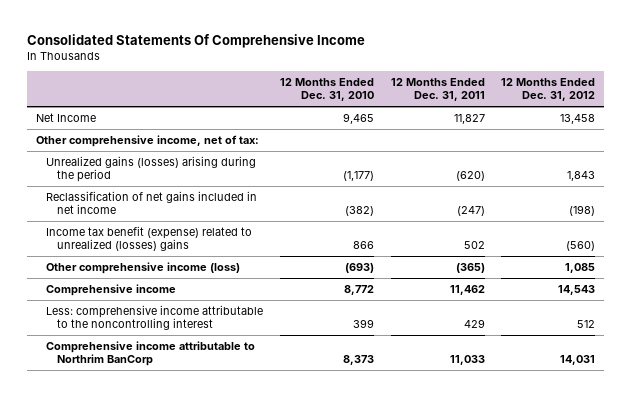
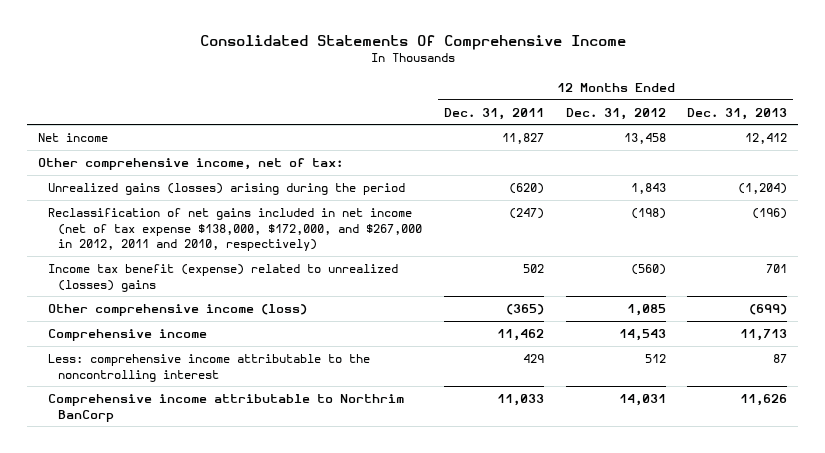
[279,77,374,102] 12 Months Ended Dec. 31, 2010 -> none
none -> [687,107,788,120] Dec. 31, 2013
[35,113,96,123] Net Income -> [37,133,108,143] Net income
[46,191,258,215] Reclassification of net gains included in net income -> [47,208,423,252] Reclassification of net gains included in net income (net of tax expense $138,000, $172,000, and $267,000 in 2012, 2011 and 2010, respectively)

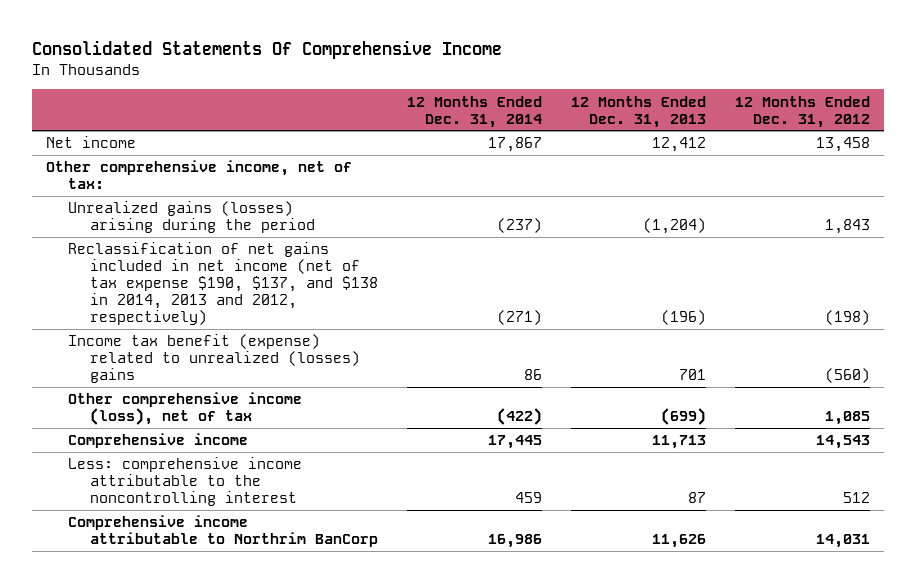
[443,107,544,120] Dec. 31, 2011 -> none
none -> [407,95,543,128] 12 Months Ended Dec. 31, 2014
[47,208,423,252] Reclassification of net gains included in net income (net of tax expense $138,000, $172,000, and $267,000 in 2012, 2011 and 2010, respectively) -> [68,242,379,326] Reclassification of net gains included in net income (net of tax expense $190, $137, and $138 in 2014, 2013 and 2012, respectively)
[47,304,307,317] Other comprehensive income (loss) -> [68,392,303,426] Other comprehensive income (loss), net of tax

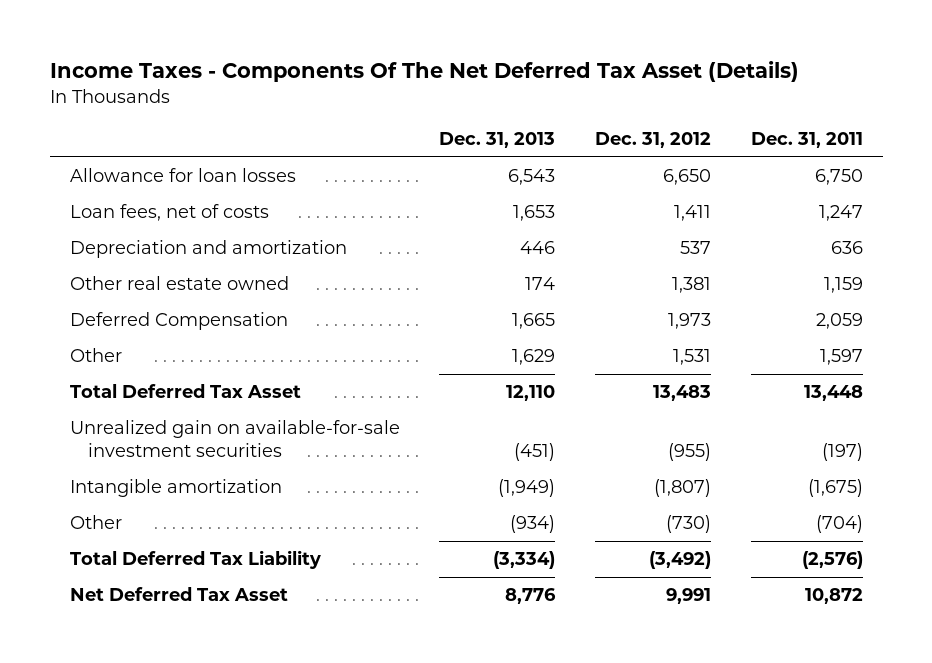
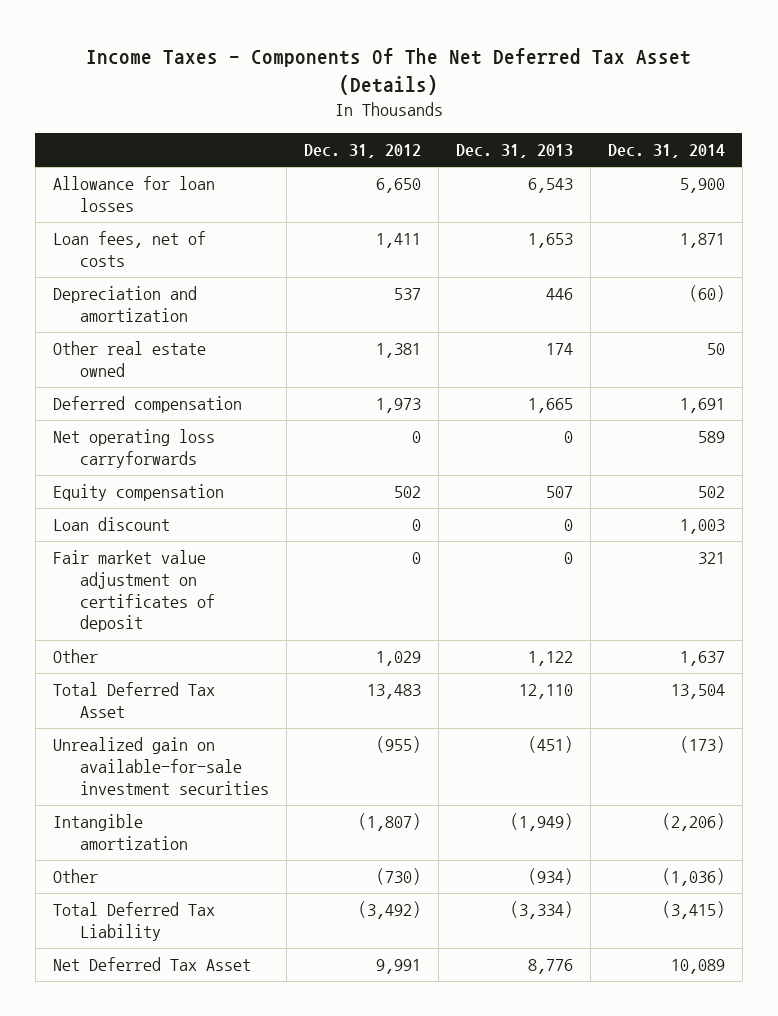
[750,132,863,149] Dec. 31, 2011 -> none
none -> [607,144,725,159] Dec. 31, 2014
[69,312,288,331] Deferred Compensation -> [52,396,242,414] Deferred compensation
none -> [52,429,215,469] Net operating loss carryforwards
none -> [52,484,224,502] Equity compensation
none -> [52,517,170,532] Loan discount
none -> [52,550,215,633] Fair market value adjustment on certificates of deposit
[512,349,556,366] 1,629 -> [527,651,573,667] 1,122
[673,349,712,366] 1,531 -> [375,651,421,667] 1,029

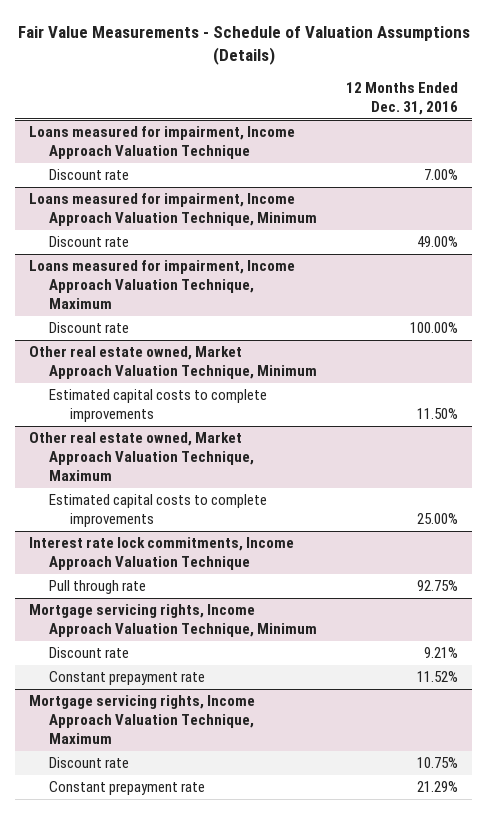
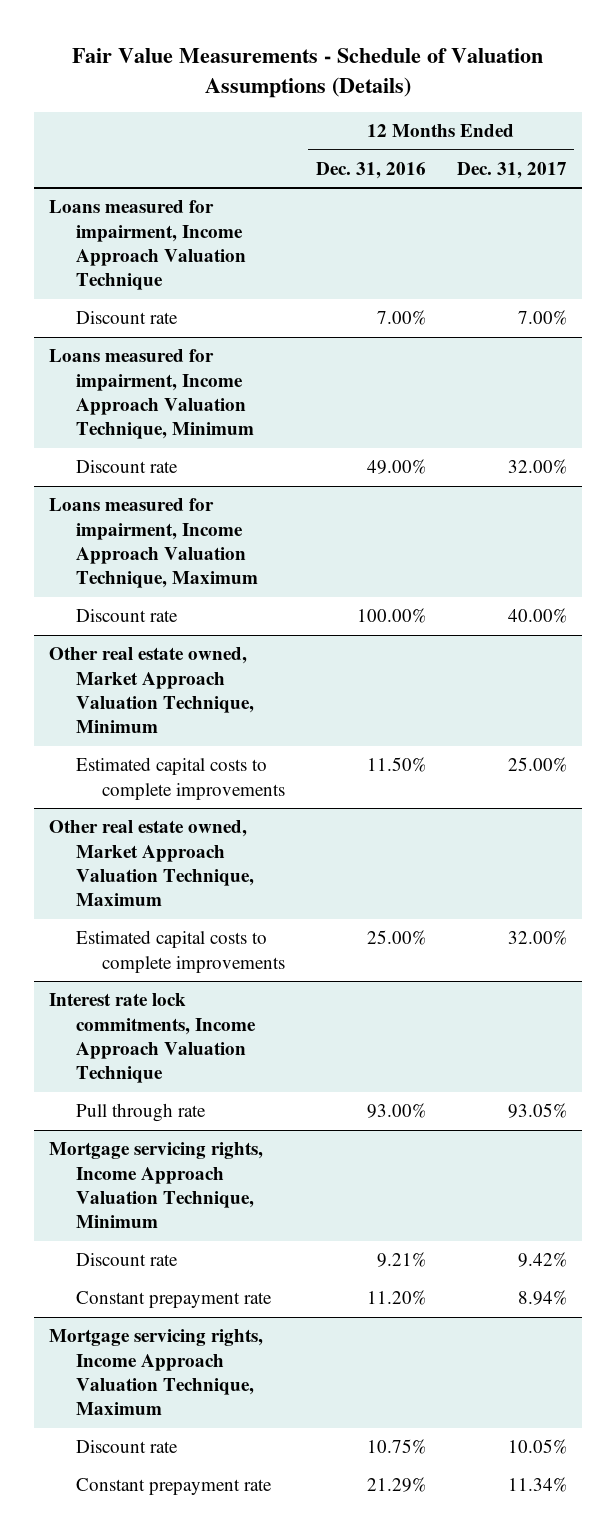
none -> [456,161,567,179] Dec. 31, 2017
[417,580,459,592] 92.75% -> [366,1103,426,1119] 93.00%
[417,671,459,683] 11.52% -> [366,1290,426,1306] 11.20%

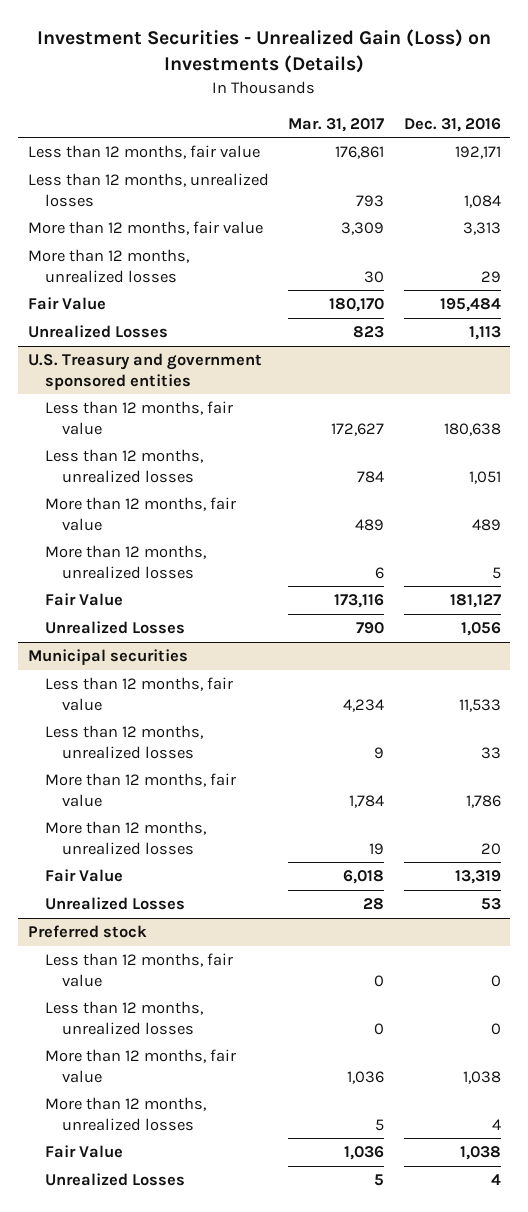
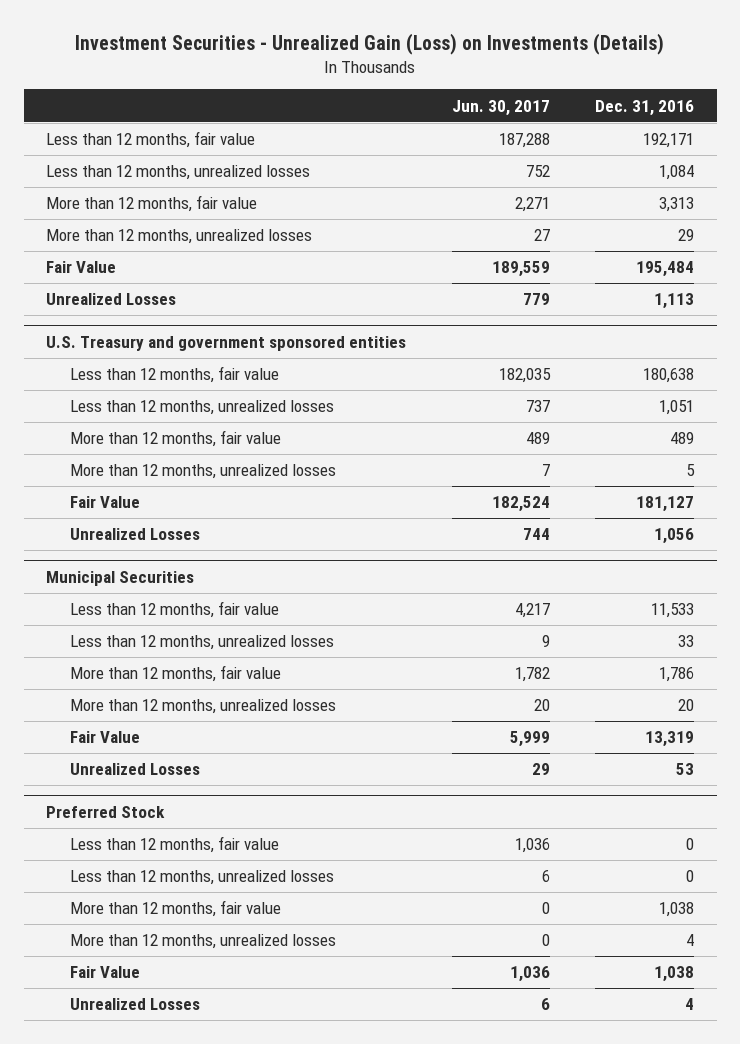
[288,117,385,132] Mar. 31, 2017 -> none
none -> [451,99,550,116] Jun. 30, 2017
[27,649,188,666] Municipal securities -> [46,570,195,586] Municipal Securities
[27,925,147,939] Preferred stock -> [46,805,166,818] Preferred Stock

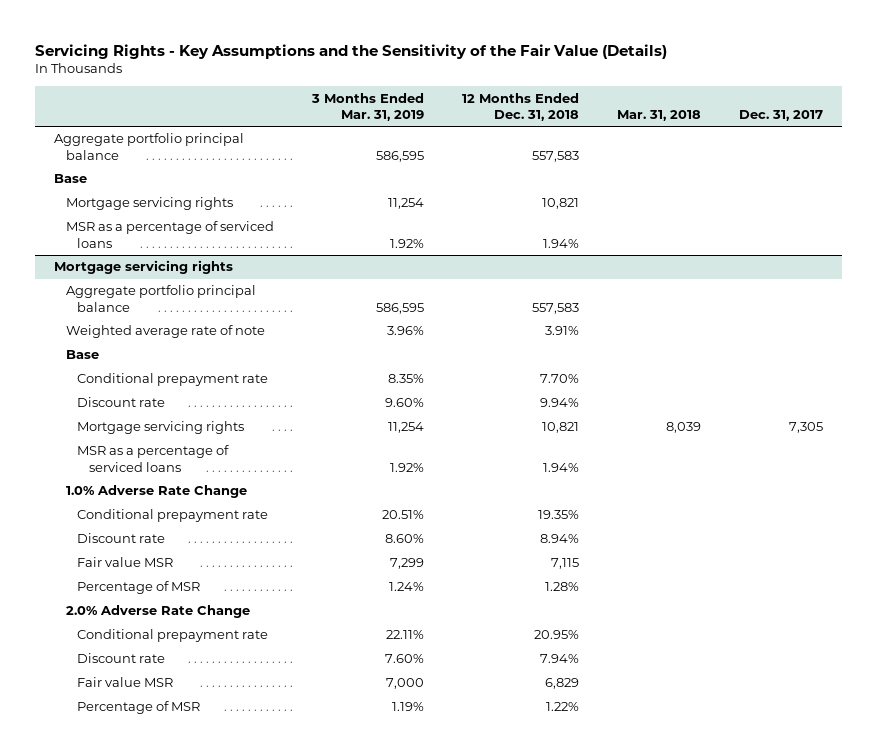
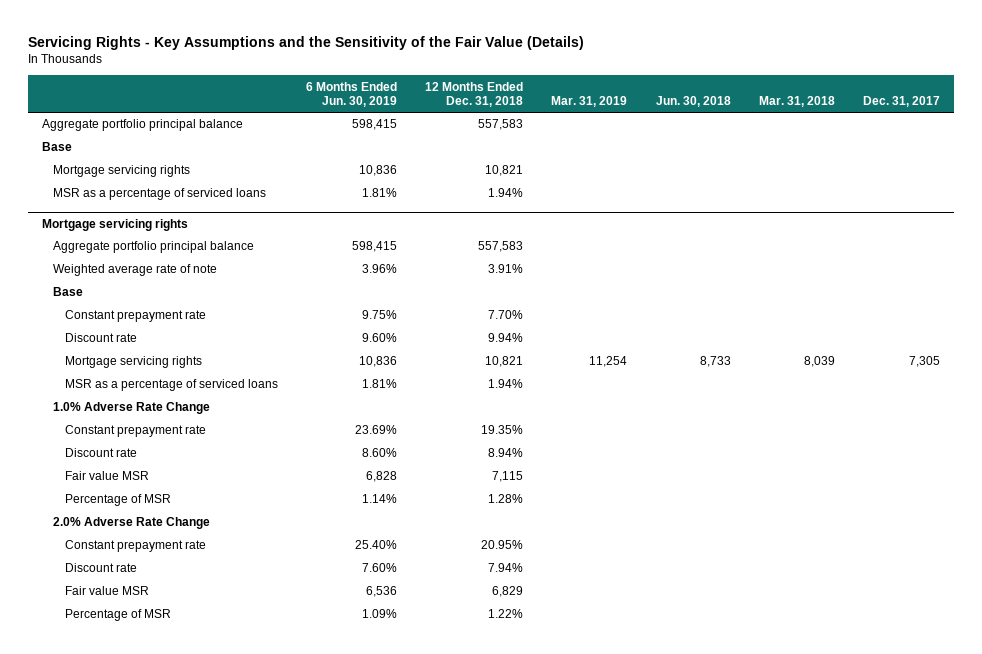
[310,92,424,122] 3 Months Ended Mar. 31, 2019 -> none
none -> [305,81,397,107] 6 Months Ended Jun. 30, 2019
none -> [551,95,628,107] Mar. 31, 2019
none -> [655,95,731,107] Jun. 30, 2018
[77,373,269,387] Conditional prepayment rate -> [64,310,206,323] Constant prepayment rate
[77,509,269,523] Conditional prepayment rate -> [64,425,206,438] Constant prepayment rate
[77,629,269,643] Conditional prepayment rate -> [64,540,206,553] Constant prepayment rate

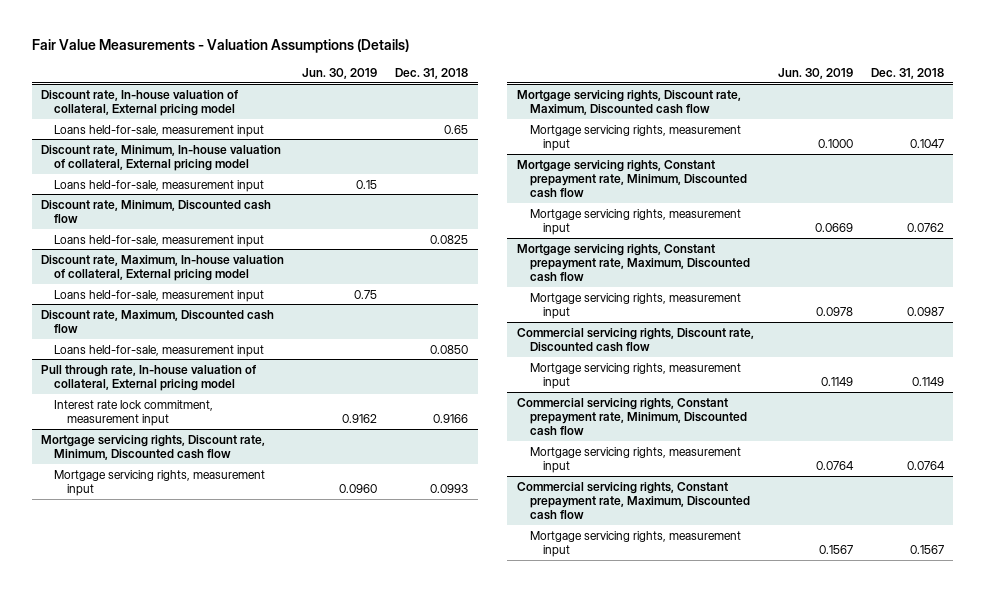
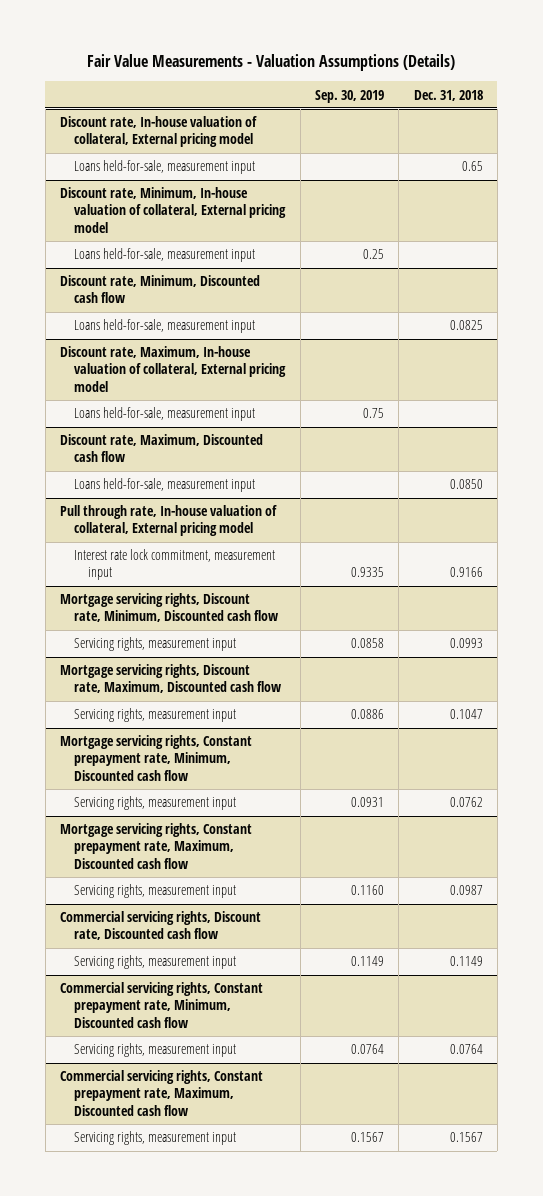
[302,67,378,79] Jun. 30, 2019 -> none
none -> [314,89,384,103] Sep. 30, 2019
[54,469,266,496] Mortgage servicing rights, measurement input -> [74,637,237,652] Servicing rights, measurement input
[529,124,741,151] Mortgage servicing rights, measurement input -> [74,708,237,723] Servicing rights, measurement input
[529,208,741,235] Mortgage servicing rights, measurement input -> [74,796,237,811] Servicing rights, measurement input
[529,292,741,319] Mortgage servicing rights, measurement input -> [74,884,237,899] Servicing rights, measurement input
[529,362,741,389] Mortgage servicing rights, measurement input -> [74,955,237,970] Servicing rights, measurement input
[529,446,741,473] Mortgage servicing rights, measurement input -> [74,1043,237,1058] Servicing rights, measurement input
[529,530,741,557] Mortgage servicing rights, measurement input -> [74,1131,237,1146] Servicing rights, measurement input

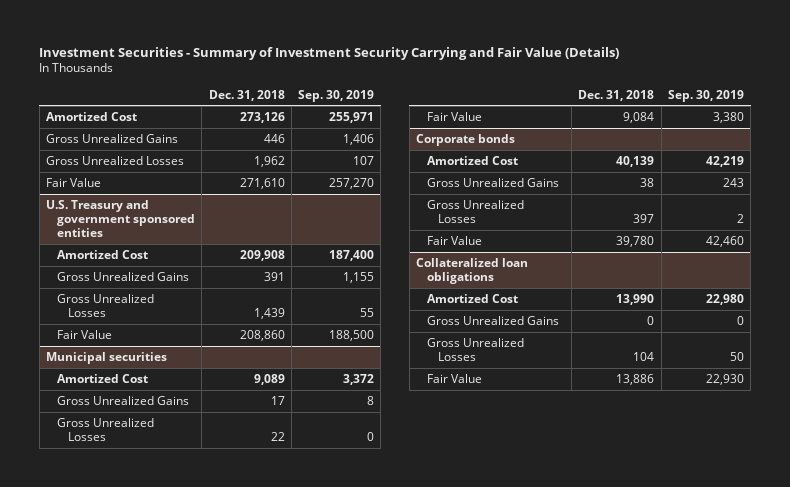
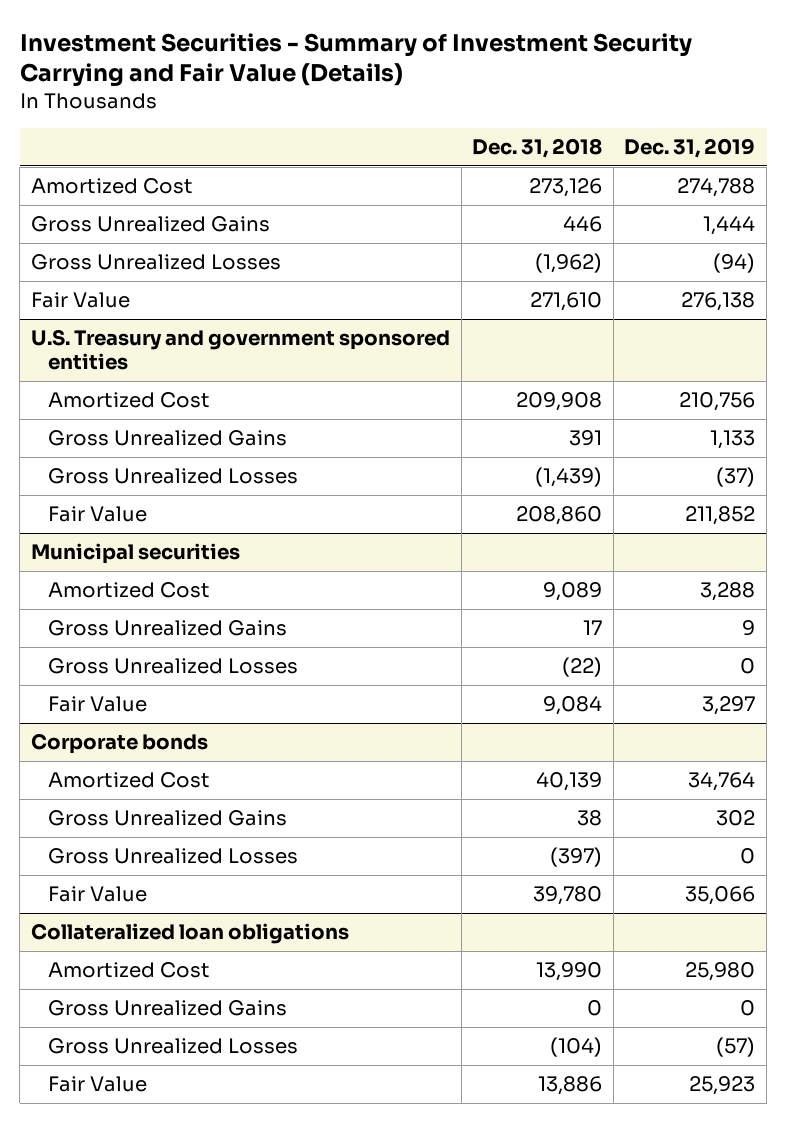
[298,89,375,102] Sep. 30, 2019 -> none
none -> [624,138,756,159] Dec. 31, 2019
[253,155,285,167] 1,962 -> [535,253,603,274] (1,962)
[253,307,285,319] 1,439 -> [535,467,603,488] (1,439)
[270,431,285,441] 22 -> [562,657,603,678] (22)
[633,213,655,223] 397 -> [550,847,603,868] (397)
[633,351,655,361] 104 -> [550,1037,603,1058] (104)

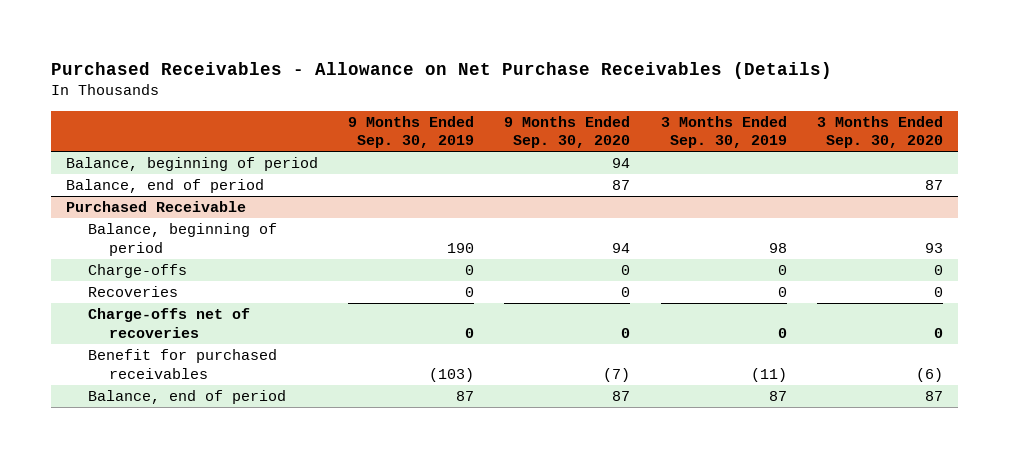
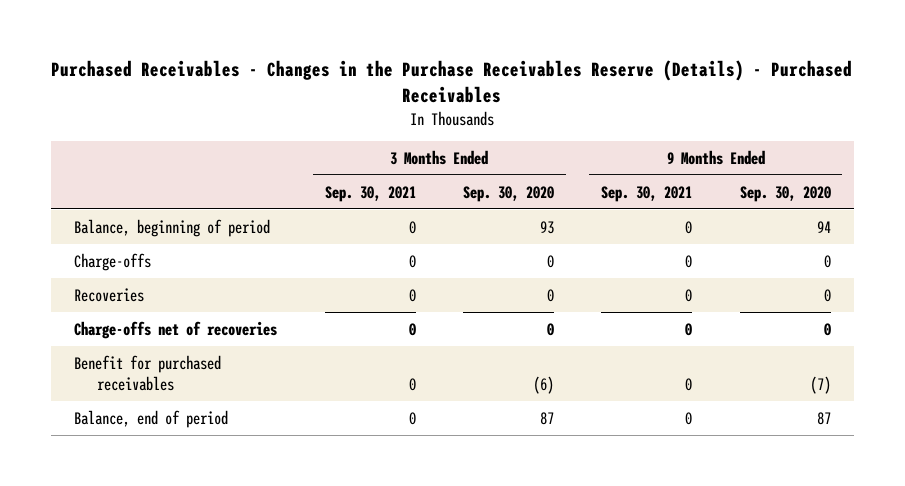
[51,61,833,79] Purchased Receivables - Allowance on Net Purchase Receivables (Details) -> [51,60,853,104] Purchased Receivables - Changes in the Purchase Receivables Reserve (Details) - Purchased Receivables
[348,115,475,149] 9 Months Ended Sep. 30, 2019 -> none
[660,115,787,149] 3 Months Ended Sep. 30, 2019 -> none
none -> [324,185,416,202] Sep. 30, 2021
none -> [601,185,693,202] Sep. 30, 2021
[66,157,319,172] Balance, beginning of period -> none
[66,179,265,194] Balance, end of period -> none
[66,201,247,213] Purchased Receivable -> none

